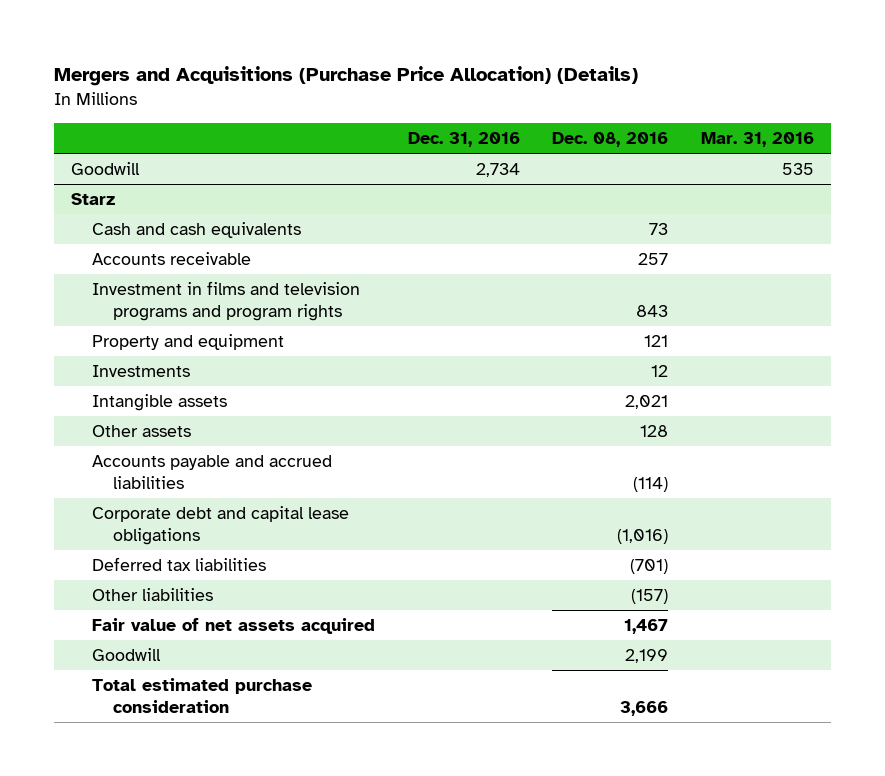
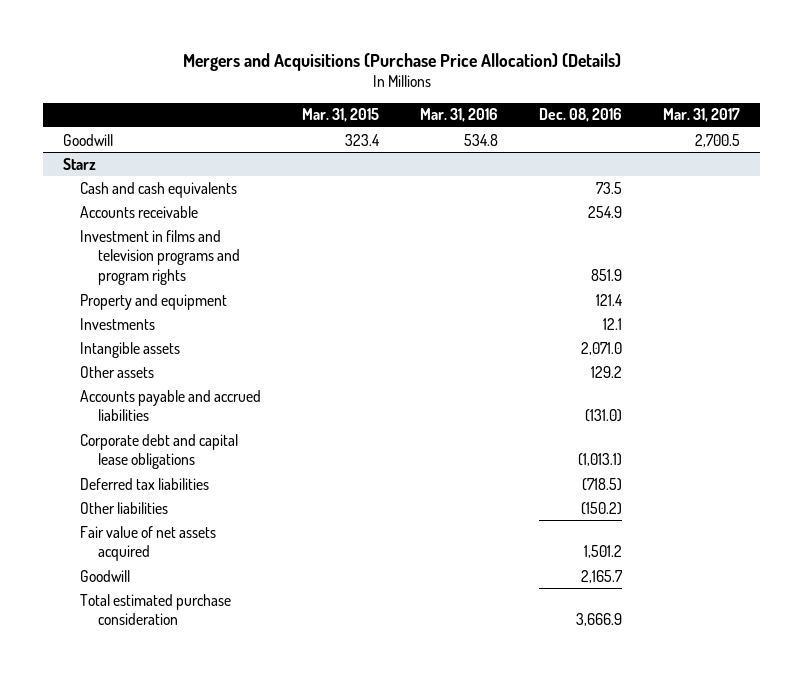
[407,131,520,147] Dec. 31, 2016 -> none
none -> [302,108,380,123] Mar. 31, 2015
none -> [662,108,740,123] Mar. 31, 2017
[782,163,815,176] 535 -> [464,133,499,146] 534.8
[649,223,669,236] 73 -> [595,181,622,194] 73.5
[638,253,669,266] 257 -> [587,205,622,218] 254.9
[636,305,669,318] 843 -> [590,269,622,282] 851.9
[644,335,669,348] 121 -> [595,293,623,306] 121.4
[651,365,669,378] 12 -> [602,317,622,330] 12.1
[625,395,669,410] 2,021 -> [580,341,622,355] 2,071.0
[640,425,669,438] 128 -> [590,365,622,378] 129.2
[633,477,669,493] (114) -> [584,409,622,423] (131.0)
[617,529,669,545] (1,016) -> [577,453,622,467] (1,013.1)
[630,559,669,575] (701) -> [581,477,622,491] (718.5)
[631,589,669,605] (157) -> [580,501,622,515] (150.2)
[624,619,669,635] 1,467 -> [583,545,622,559] 1,501.2
[625,649,669,664] 2,199 -> [580,569,623,583] 2,165.7
[620,701,669,717] 3,666 -> [575,613,622,627] 3,666.9

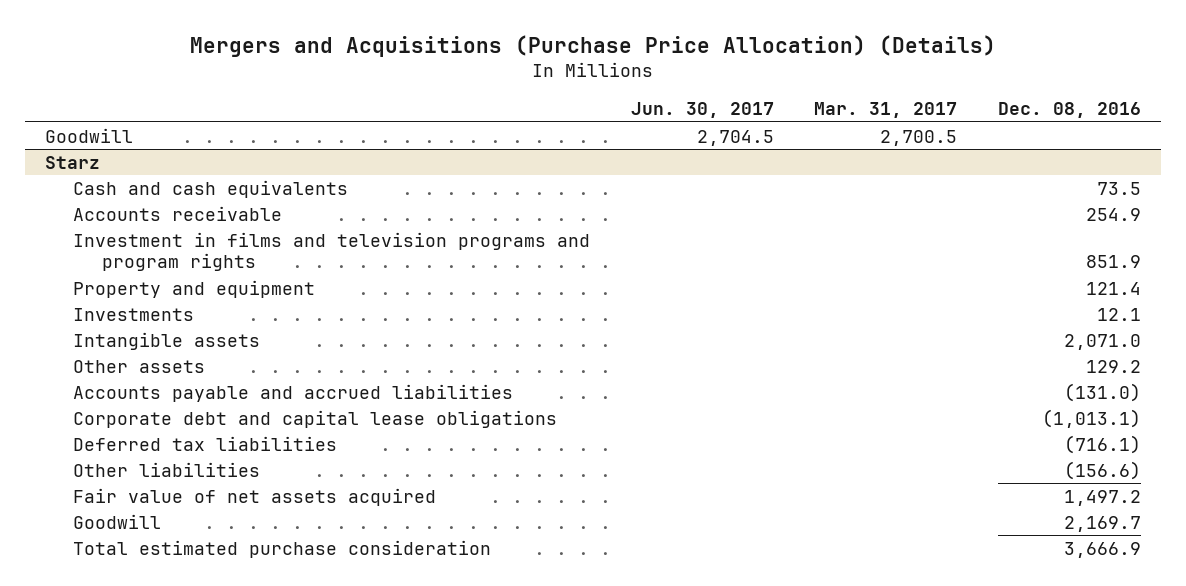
[302,108,380,123] Mar. 31, 2015 -> none
[420,108,499,123] Mar. 31, 2016 -> none
none -> [630,102,774,119] Jun. 30, 2017
[581,477,622,491] (718.5) -> [1063,434,1141,454] (716.1)
[580,501,622,515] (150.2) -> [1063,460,1141,480] (156.6)
[583,545,622,559] 1,501.2 -> [1063,489,1141,506] 1,497.2
[580,569,623,583] 2,165.7 -> [1063,515,1141,532] 2,169.7

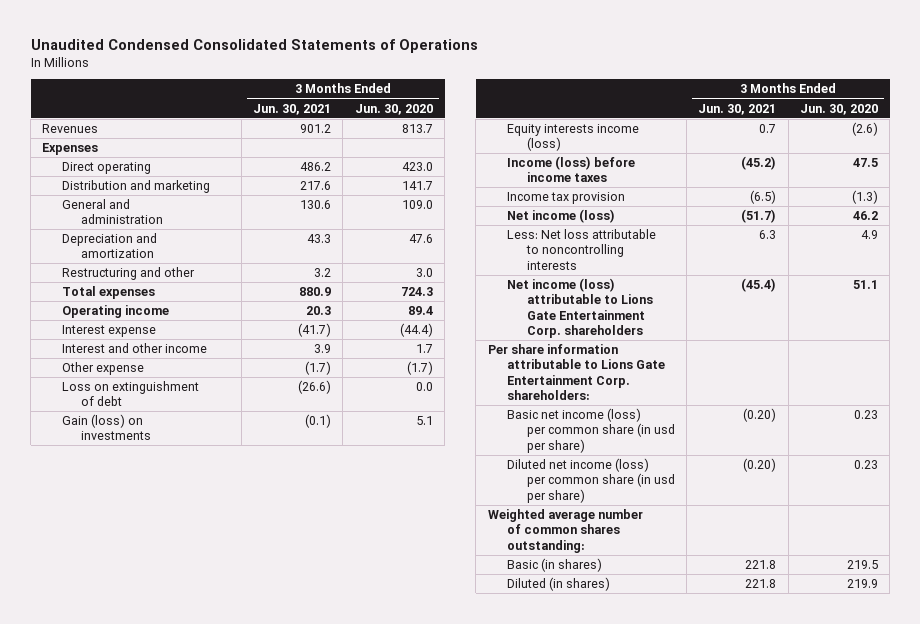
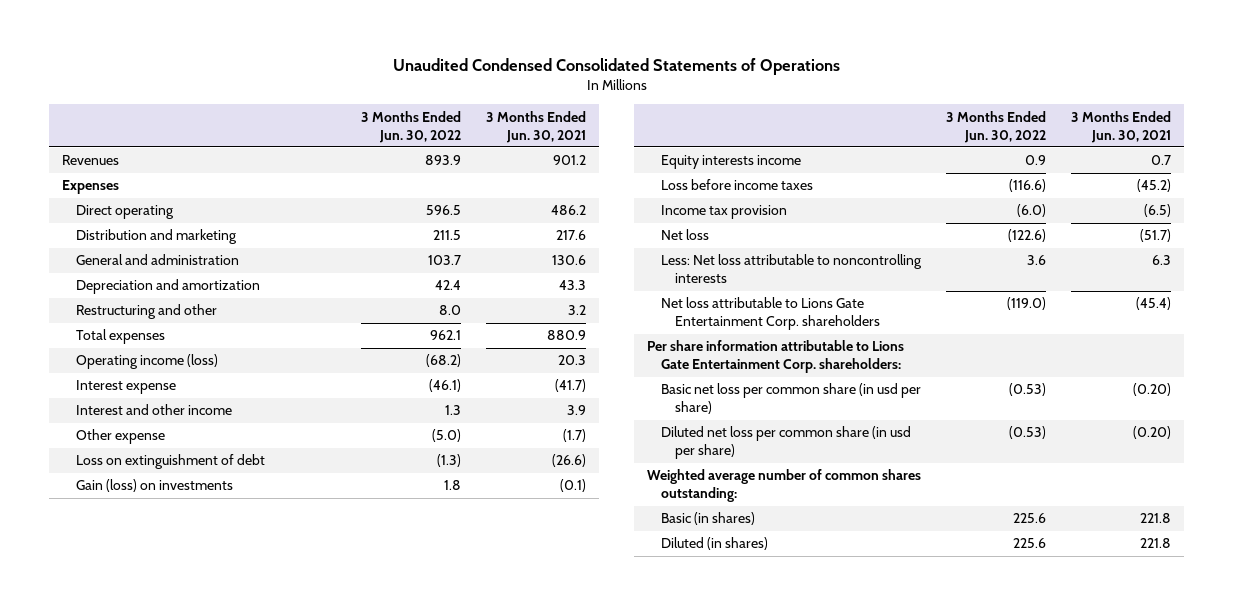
[354,103,433,115] Jun. 30, 2020 -> none
none -> [361,110,462,143] 3 Months Ended Jun. 30, 2022
[61,305,169,319] Operating income -> [76,354,219,370] Operating income (loss)
[507,124,640,152] Equity interests income (loss) -> [661,155,802,170] Equity interests income
[507,156,636,183] Income (loss) before income taxes -> [661,179,814,191] Loss before income taxes
[507,209,616,224] Net income (loss) -> [661,229,710,241] Net loss
[507,278,653,338] Net income (loss) attributable to Lions Gate Entertainment Corp. shareholders -> [661,297,881,331] Net loss attributable to Lions Gate Entertainment Corp. shareholders
[507,408,675,453] Basic net income (loss) per common share (in usd per share) -> [661,383,922,415] Basic net loss per common share (in usd per share)
[507,458,675,503] Diluted net income (loss) per common share (in usd per share) -> [661,426,912,460] Diluted net loss per common share (in usd per share)

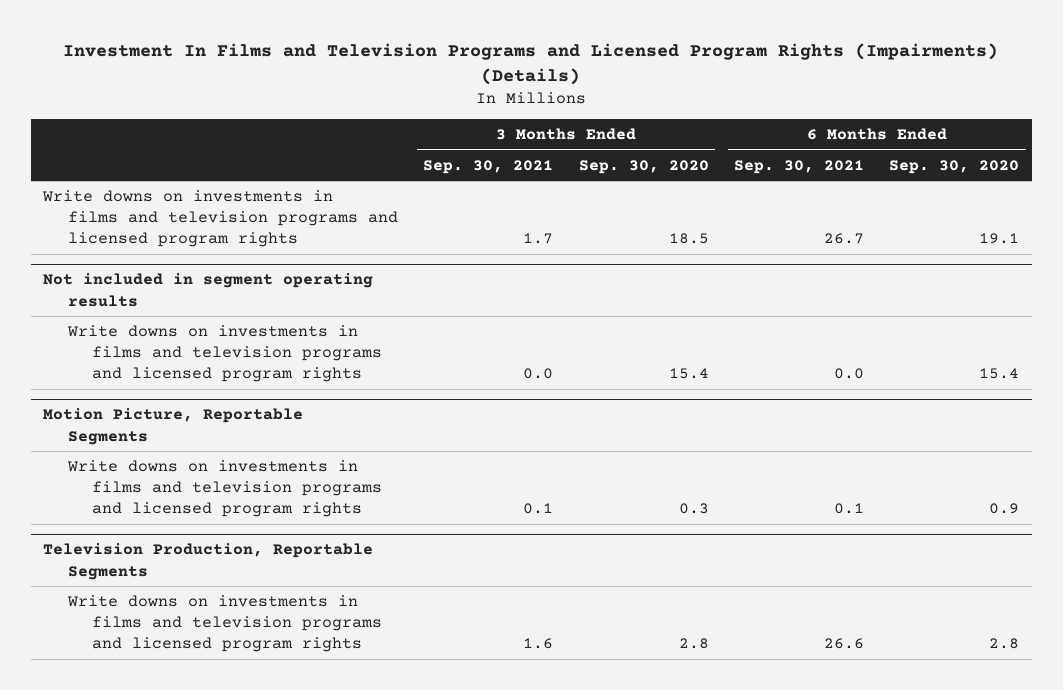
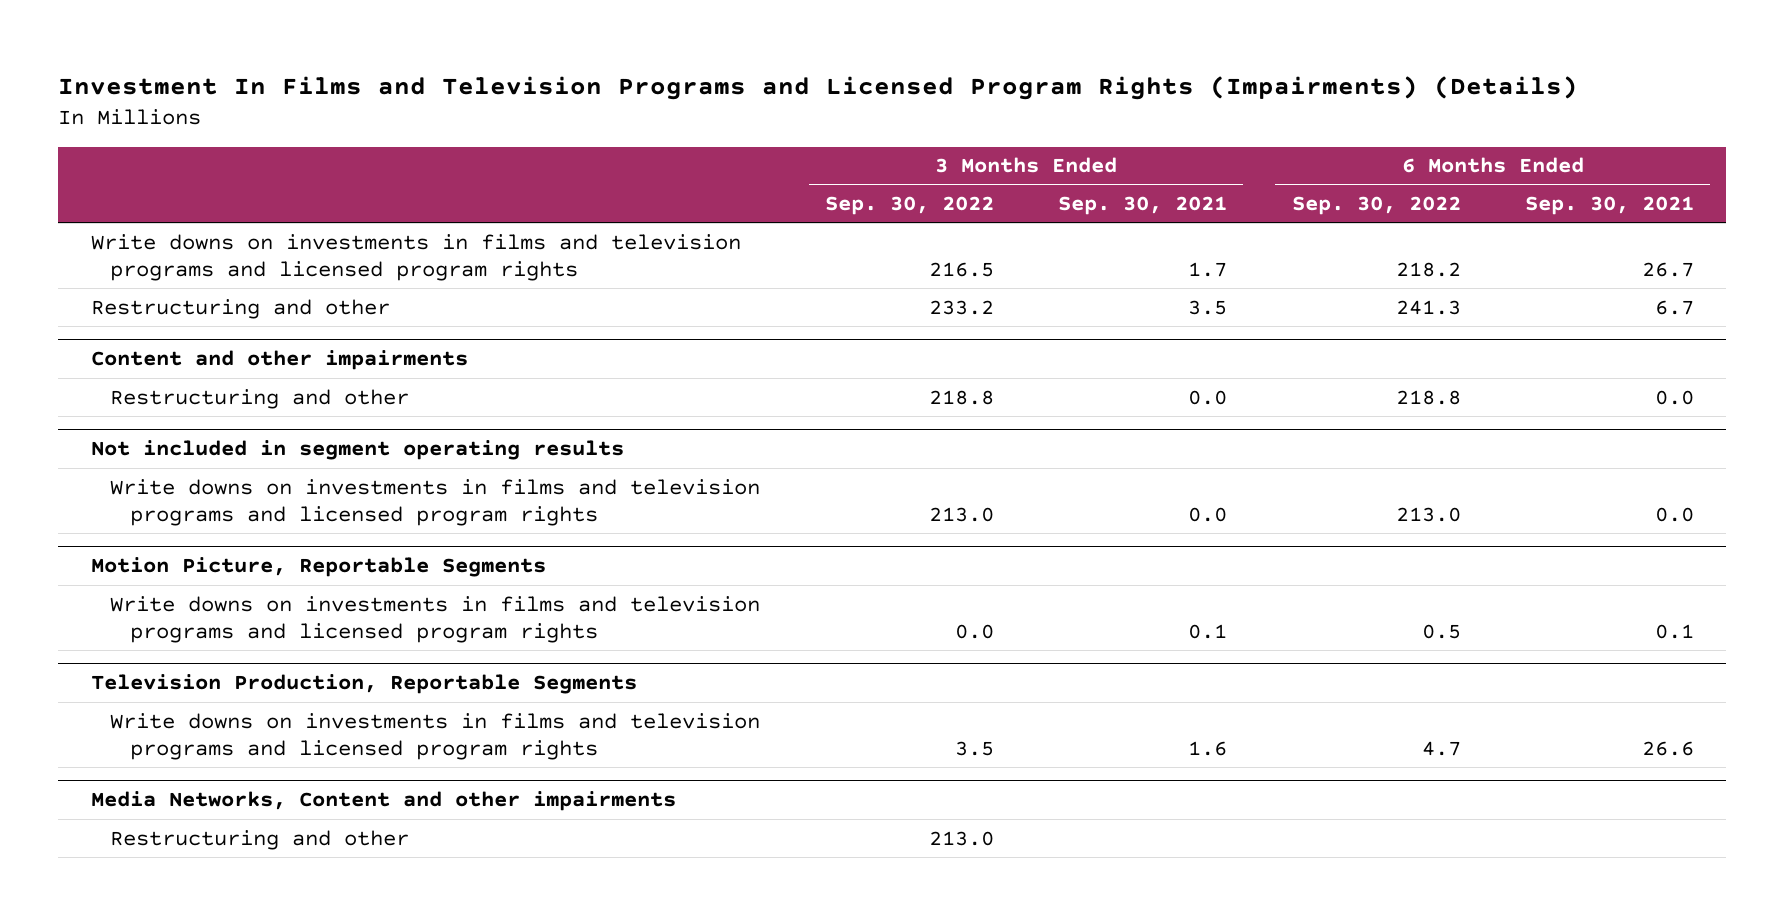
[578,159,709,174] Sep. 30, 2020 -> none
[889,159,1020,174] Sep. 30, 2020 -> none
none -> [824,196,994,216] Sep. 30, 2022
none -> [1291,196,1461,216] Sep. 30, 2022
none -> [90,298,390,319] Restructuring and other
none -> [90,350,468,371] Content and other impairments
none -> [110,388,410,409] Restructuring and other
none -> [90,791,676,812] Media Networks, Content and other impairments
none -> [110,829,410,850] Restructuring and other

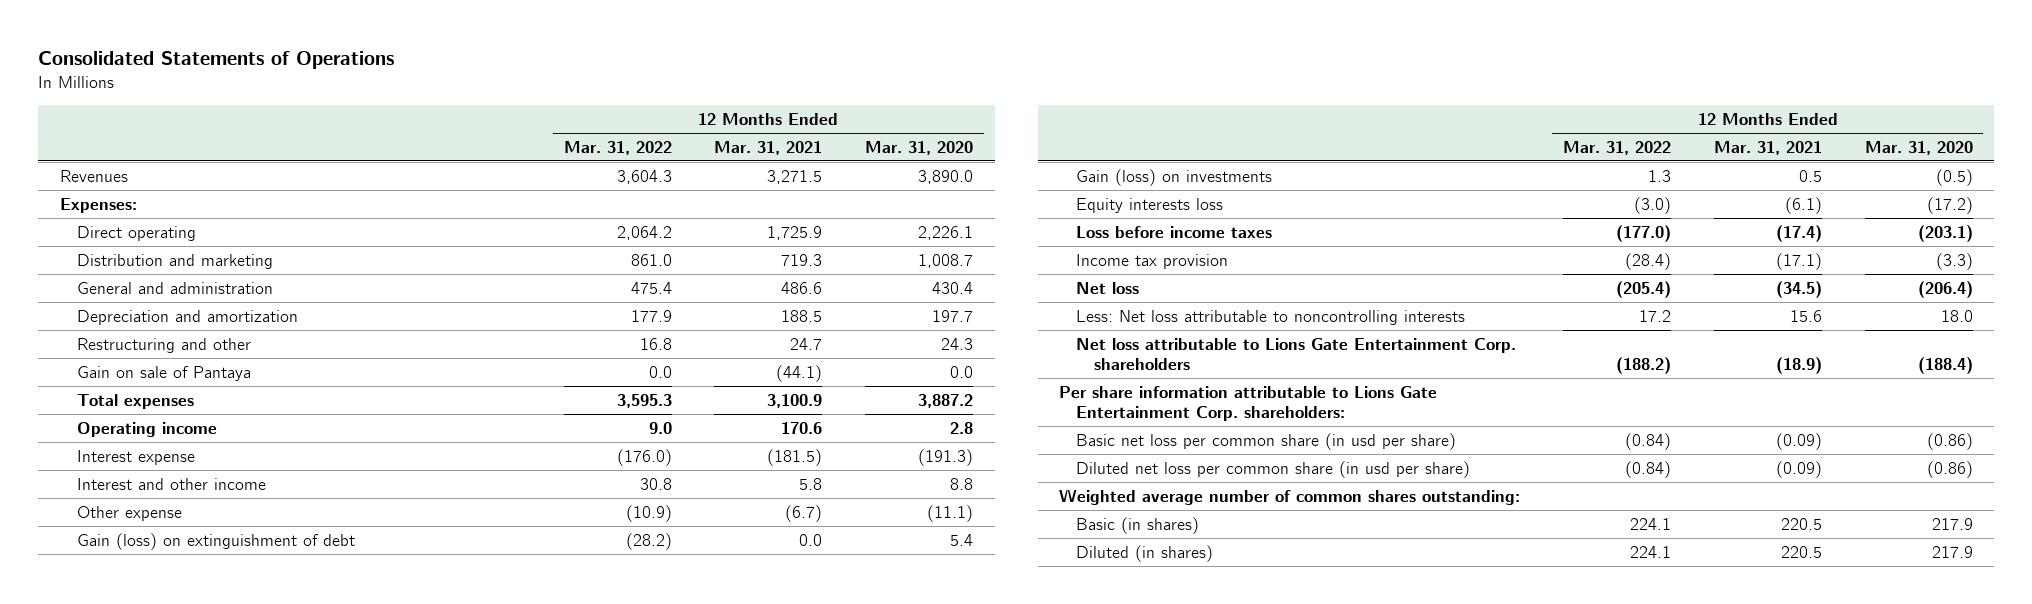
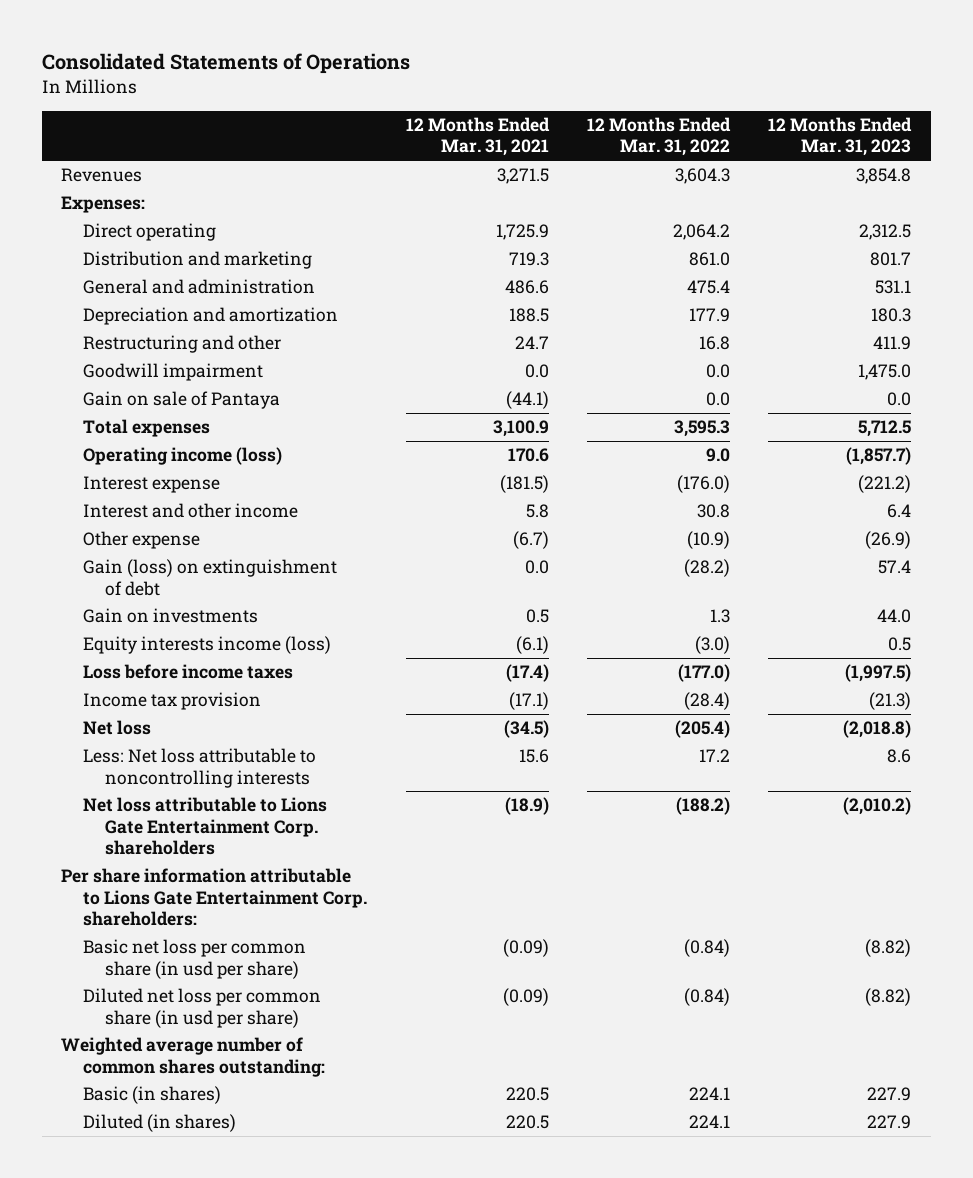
[865,140,974,155] Mar. 31, 2020 -> none
none -> [768,116,913,157] 12 Months Ended Mar. 31, 2023
none -> [83,363,264,382] Goodwill impairment
[76,421,217,437] Operating income -> [83,447,283,466] Operating income (loss)
[1076,168,1273,186] Gain (loss) on investments -> [83,608,259,624] Gain on investments
[1076,197,1224,213] Equity interests loss -> [83,636,332,655] Equity interests income (loss)

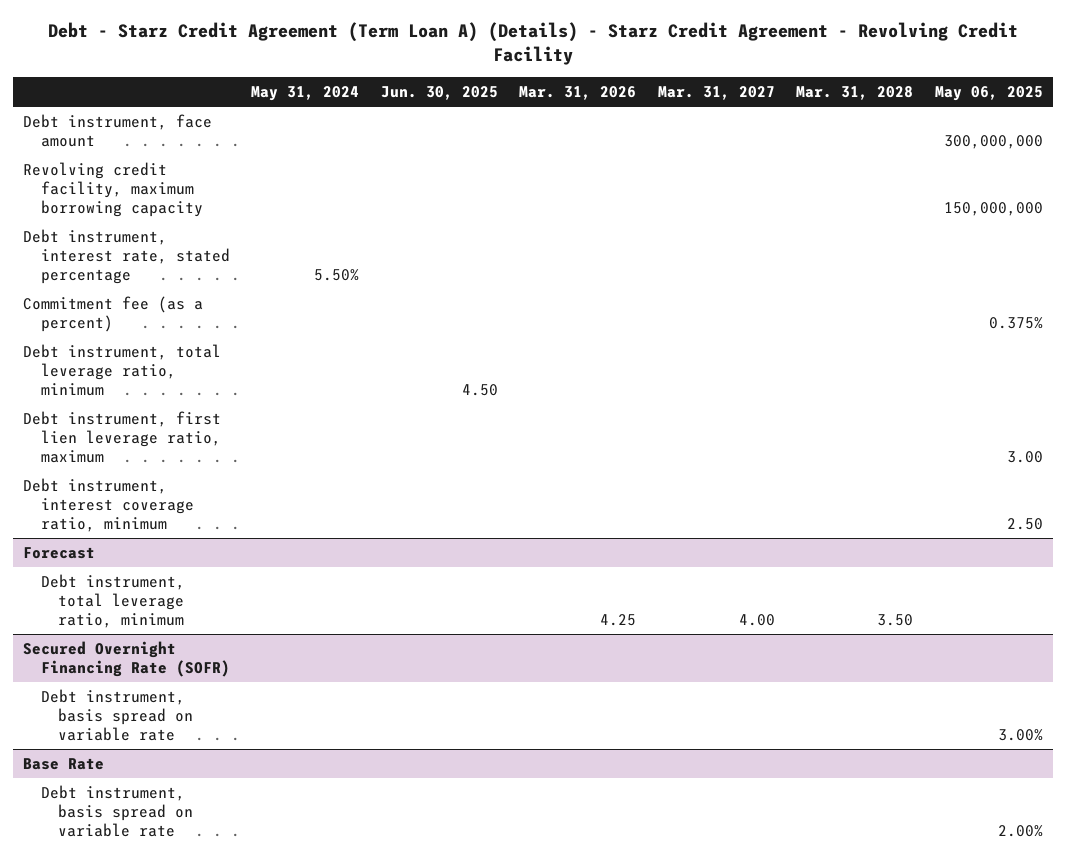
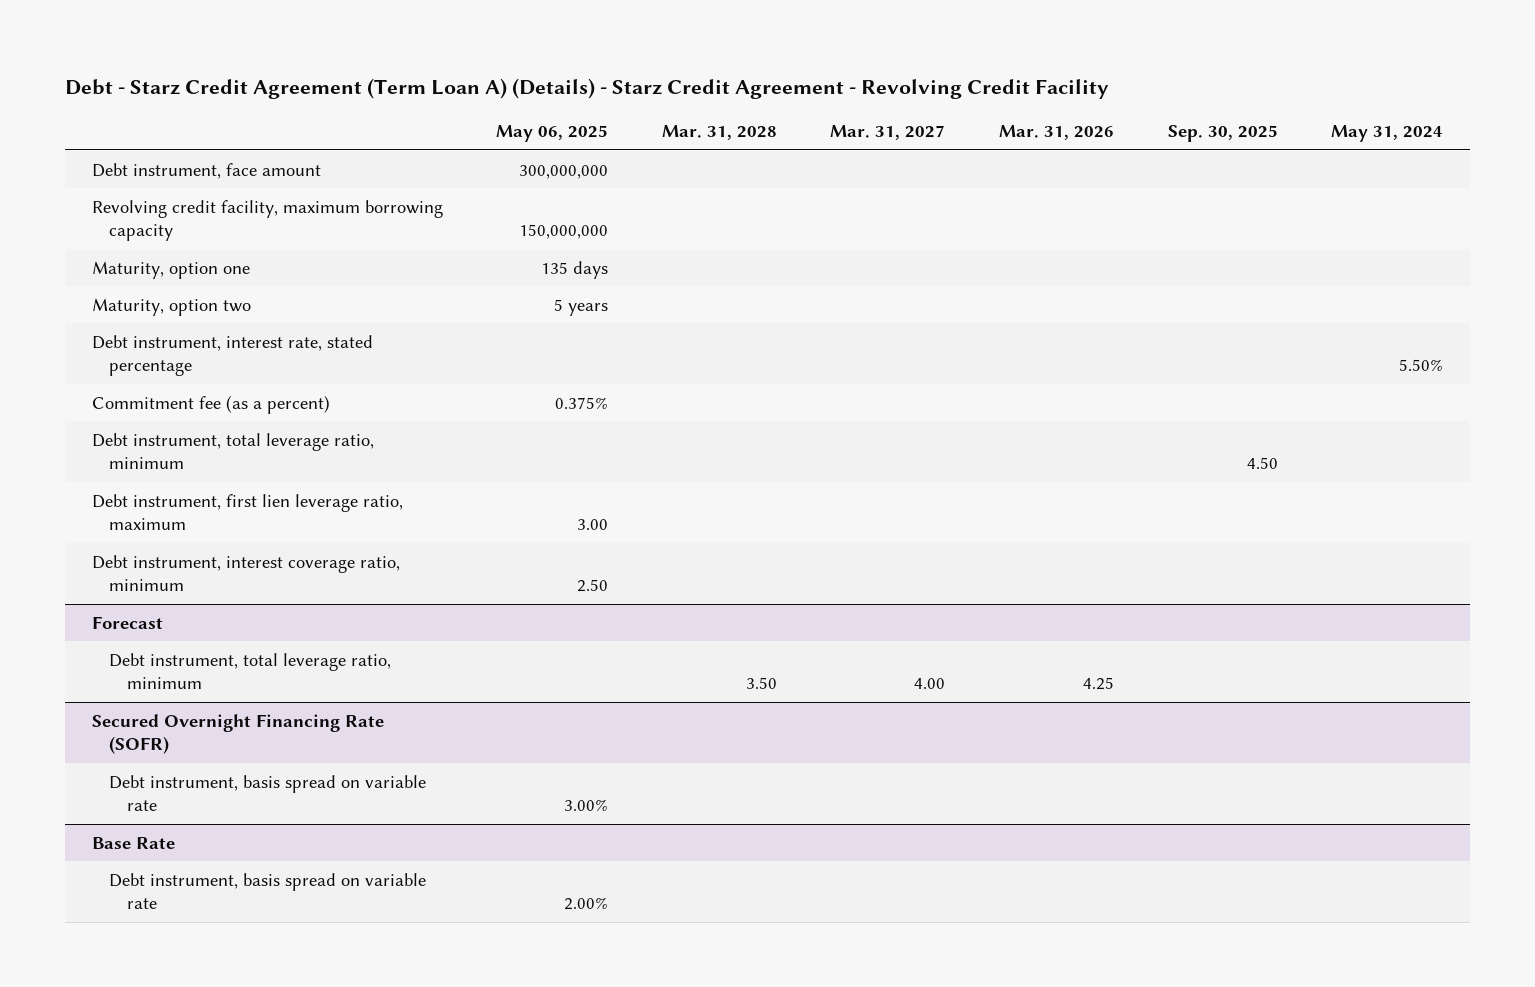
[380,86,498,101] Jun. 30, 2025 -> none
none -> [1167,125,1278,143] Sep. 30, 2025
none -> [91,260,250,279] Maturity, option one
none -> [91,297,251,316] Maturity, option two

